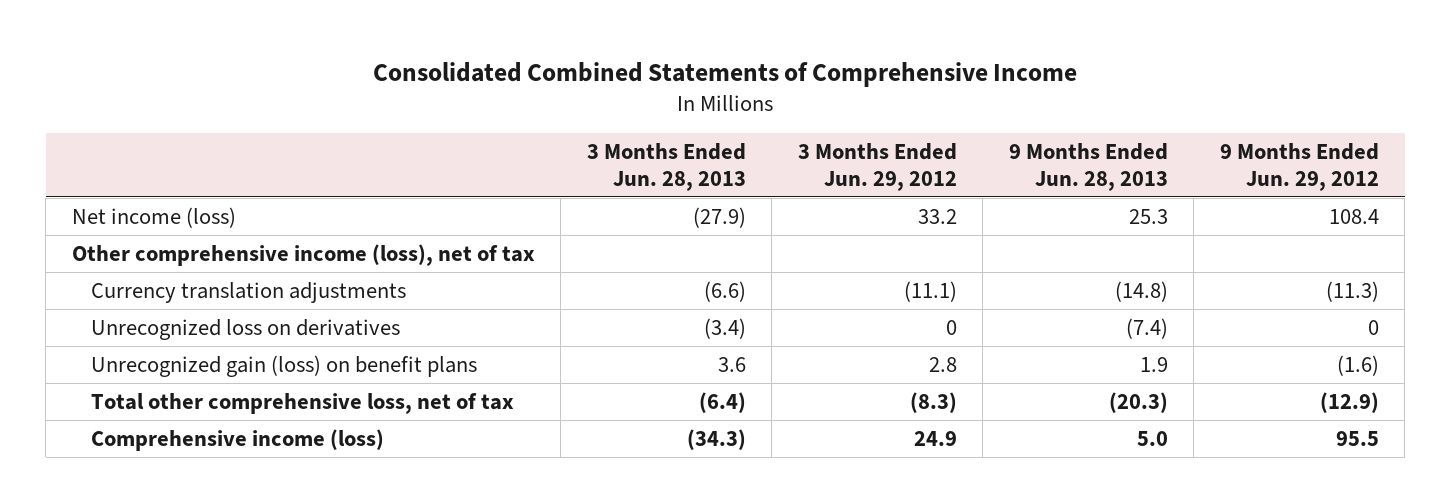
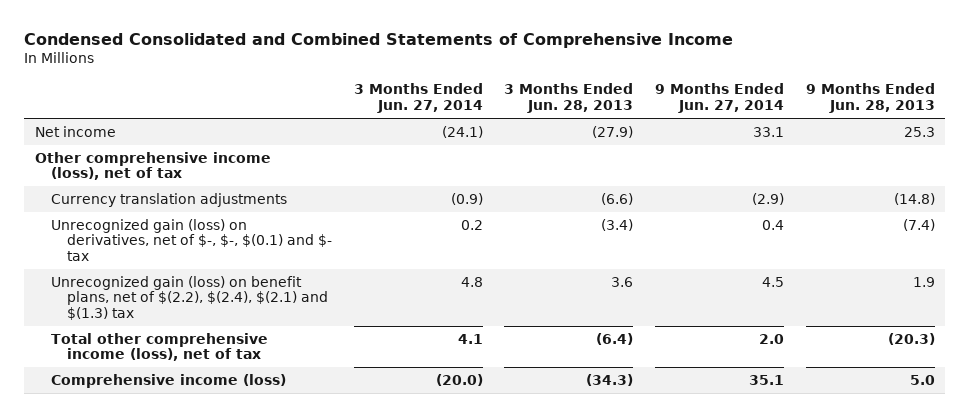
[373,61,1078,87] Consolidated Combined Statements of Comprehensive Income -> [23,32,733,48] Condensed Consolidated and Combined Statements of Comprehensive Income
[797,143,957,191] 3 Months Ended Jun. 29, 2012 -> none
[1219,143,1379,191] 9 Months Ended Jun. 29, 2012 -> none
none -> [353,83,483,114] 3 Months Ended Jun. 27, 2014
none -> [654,83,784,114] 9 Months Ended Jun. 27, 2014
[71,206,236,228] Net income (loss) -> [34,125,116,137] Net income
[91,318,401,340] Unrecognized loss on derivatives -> [50,218,332,262] Unrecognized gain (loss) on derivatives, net of $-, $-, $(0.1) and $- tax
[91,354,478,377] Unrecognized gain (loss) on benefit plans -> [50,275,328,321] Unrecognized gain (loss) on benefit plans, net of $(2.2), $(2.4), $(2.1) and $(1.3) tax
[91,392,515,414] Total other comprehensive loss, net of tax -> [50,332,268,362] Total other comprehensive income (loss), net of tax

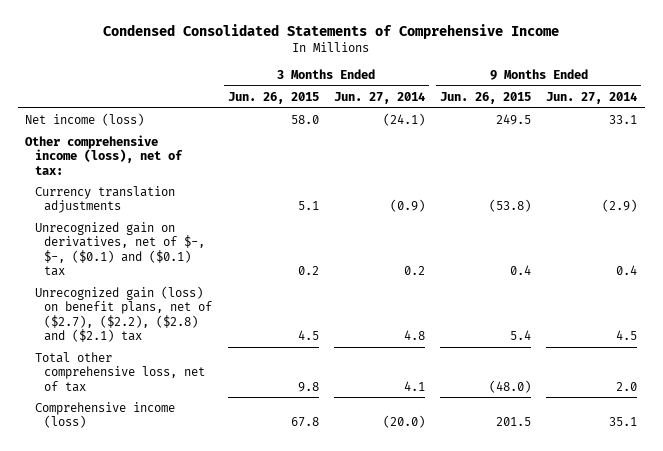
[23,32,733,48] Condensed Consolidated and Combined Statements of Comprehensive Income -> [103,24,560,40] Condensed Consolidated Statements of Comprehensive Income
[504,83,634,114] 3 Months Ended Jun. 28, 2013 -> none
[805,83,935,114] 9 Months Ended Jun. 28, 2013 -> none
none -> [227,92,319,105] Jun. 26, 2015
none -> [440,92,532,105] Jun. 26, 2015
[34,125,116,137] Net income -> [25,113,145,127] Net income (loss)
[34,151,271,181] Other comprehensive income (loss), net of tax -> [25,135,183,175] Other comprehensive income (loss), net of tax:
[50,218,332,262] Unrecognized gain (loss) on derivatives, net of $-, $-, $(0.1) and $- tax -> [34,222,206,276] Unrecognized gain on derivatives, net of $-, $-, ($0.1) and ($0.1) tax
[50,275,328,321] Unrecognized gain (loss) on benefit plans, net of $(2.2), $(2.4), $(2.1) and $(1.3) tax -> [34,286,213,342] Unrecognized gain (loss) on benefit plans, net of ($2.7), ($2.2), ($2.8) and ($2.1) tax
[50,332,268,362] Total other comprehensive income (loss), net of tax -> [34,352,206,392] Total other comprehensive loss, net of tax

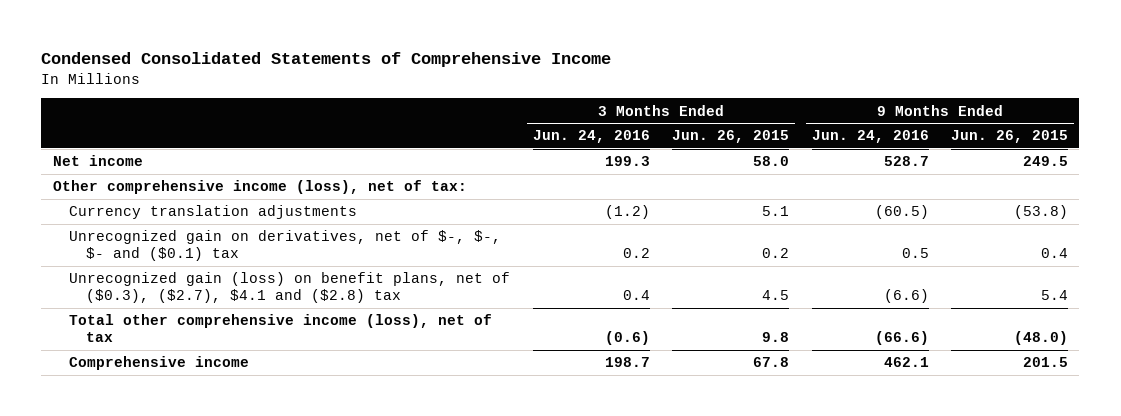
[333,92,425,105] Jun. 27, 2014 -> none
[546,92,638,105] Jun. 27, 2014 -> none
none -> [532,130,650,144] Jun. 24, 2016
none -> [811,130,929,144] Jun. 24, 2016
[25,113,145,127] Net income (loss) -> [52,155,143,167] Net income
[34,222,206,276] Unrecognized gain on derivatives, net of $-, $-, ($0.1) and ($0.1) tax -> [69,230,502,262] Unrecognized gain on derivatives, net of $-, $-, $- and ($0.1) tax
[34,286,213,342] Unrecognized gain (loss) on benefit plans, net of ($2.7), ($2.2), ($2.8) and ($2.1) tax -> [69,272,511,304] Unrecognized gain (loss) on benefit plans, net of ($0.3), ($2.7), $4.1 and ($2.8) tax
[34,352,206,392] Total other comprehensive loss, net of tax -> [69,314,493,343] Total other comprehensive income (loss), net of tax
[34,402,175,429] Comprehensive income (loss) -> [69,356,250,371] Comprehensive income

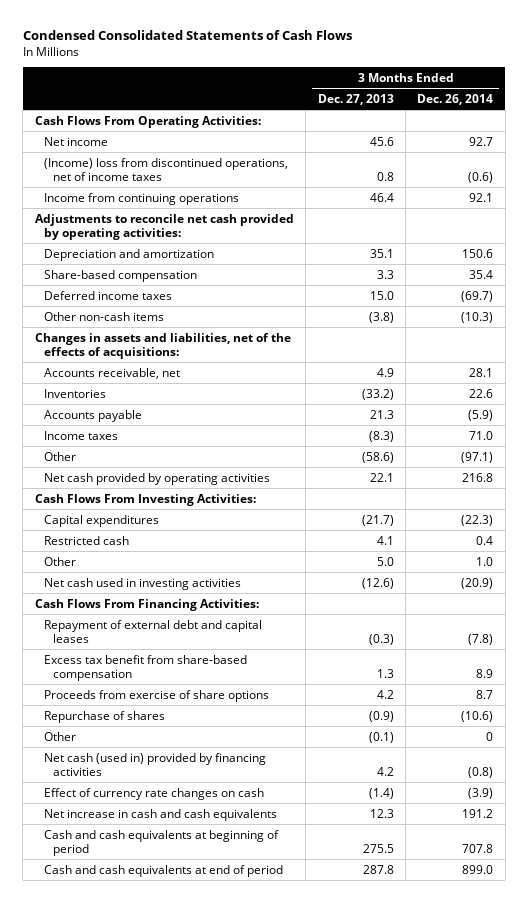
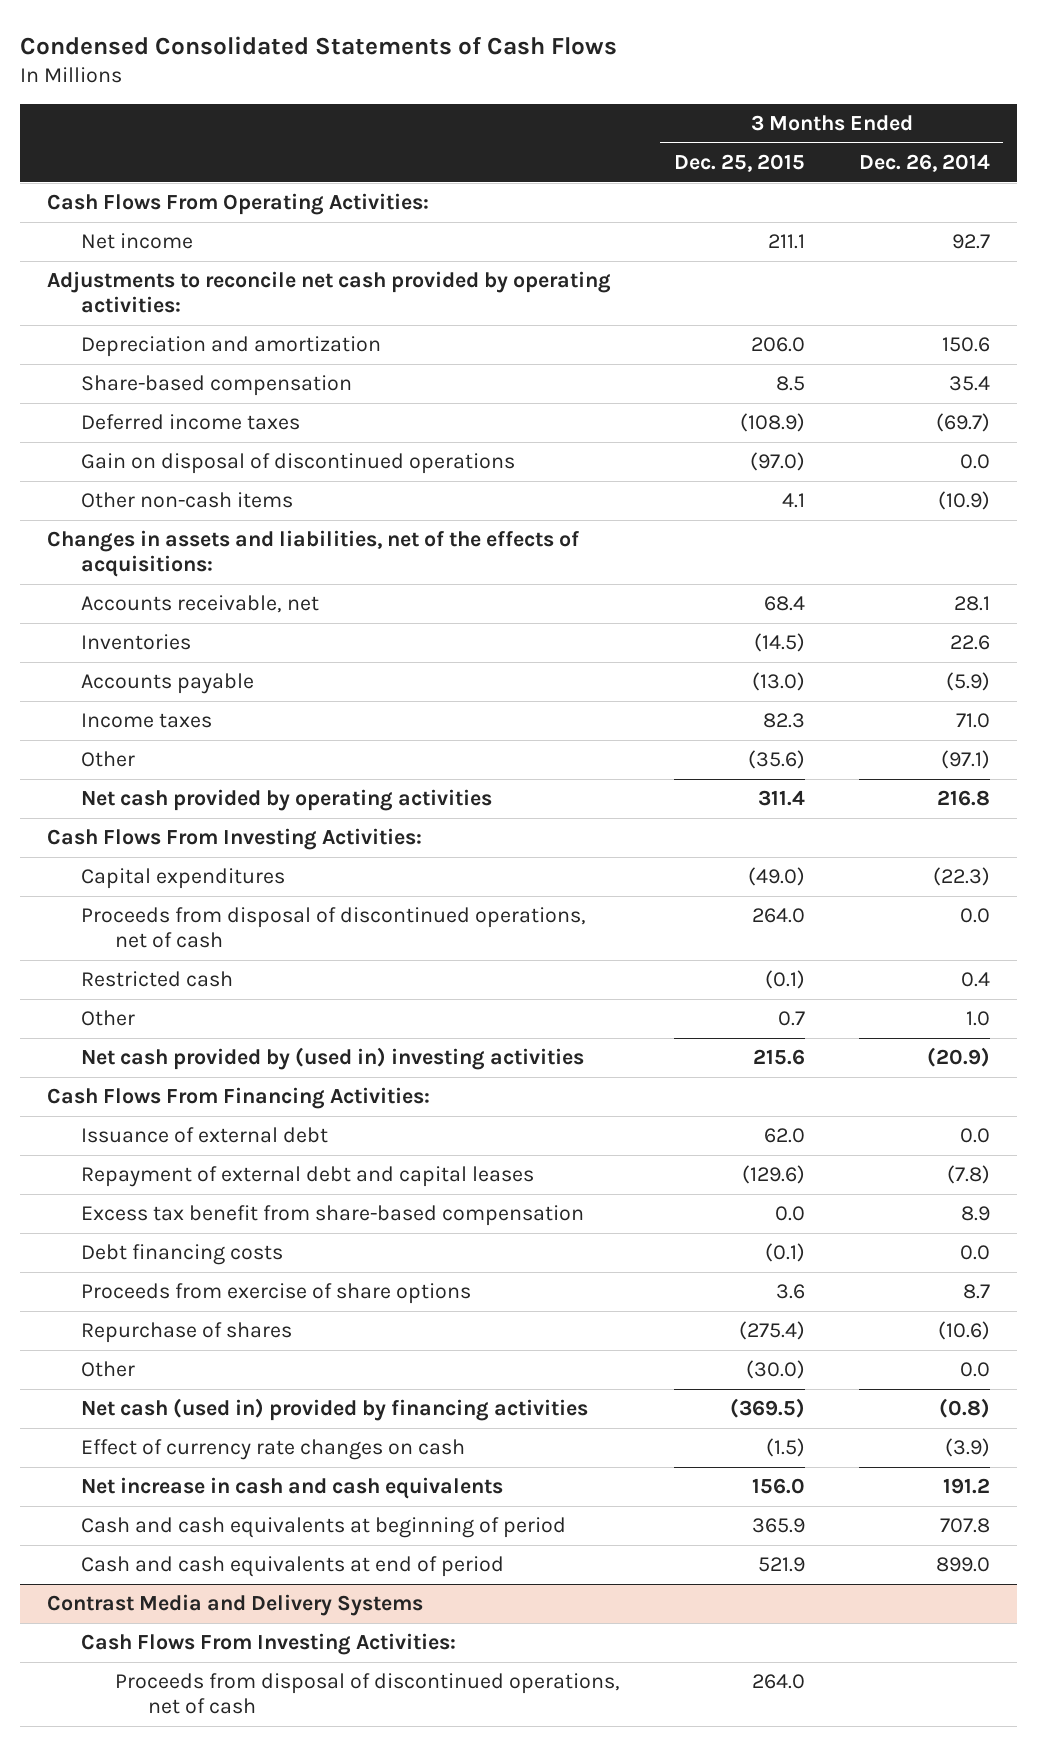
[317,93,394,105] Dec. 27, 2013 -> none
none -> [673,154,805,173] Dec. 25, 2015
[43,157,288,181] (Income) loss from discontinued operations, net of income taxes -> none
[43,192,239,205] Income from continuing operations -> none
none -> [80,453,515,475] Gain on disposal of discontinued operations
[461,311,494,323] (10.3) -> [937,491,990,511] (10.9)
none -> [80,907,586,949] Proceeds from disposal of discontinued operations, net of cash
[43,577,241,590] Net cash used in investing activities -> [80,1047,584,1071] Net cash provided by (used in) investing activities
none -> [80,1127,328,1144] Issuance of external debt
none -> [80,1244,283,1266] Debt financing costs
[486,731,494,741] 0 -> [959,1362,990,1378] 0.0
none -> [47,1594,424,1617] Contrast Media and Delivery Systems
none -> [80,1633,456,1656] Cash Flows From Investing Activities:
none -> [114,1673,620,1715] Proceeds from disposal of discontinued operations, net of cash

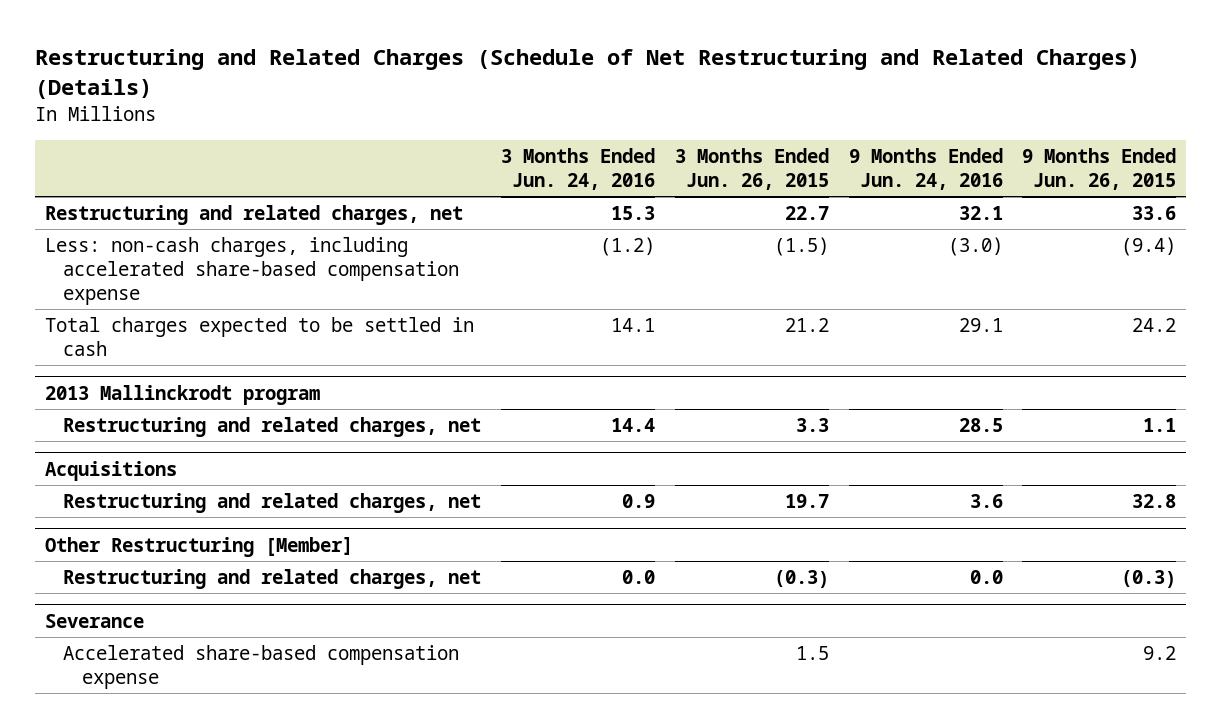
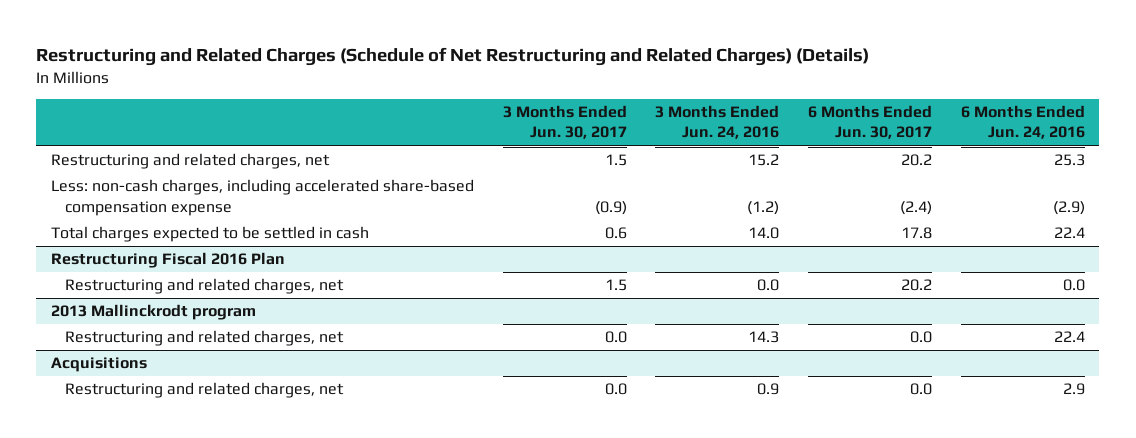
[674,147,829,190] 3 Months Ended Jun. 26, 2015 -> none
[848,147,1003,190] 9 Months Ended Jun. 24, 2016 -> none
[1022,147,1177,190] 9 Months Ended Jun. 26, 2015 -> none
none -> [502,105,627,140] 3 Months Ended Jun. 30, 2017
none -> [808,105,933,140] 6 Months Ended Jun. 30, 2017
none -> [960,105,1085,140] 6 Months Ended Jun. 24, 2016
[611,206,656,221] 15.3 -> [748,154,780,167] 15.2
[611,318,656,333] 14.1 -> [748,227,780,240] 14.0
none -> [50,252,285,269] Restructuring Fiscal 2016 Plan
none -> [65,278,345,295] Restructuring and related charges, net
[611,418,656,433] 14.4 -> [748,331,780,344] 14.3
[44,536,353,557] Other Restructuring [Member] -> none
[63,569,482,590] Restructuring and related charges, net -> none
[44,613,144,628] Severance -> none
[63,645,460,689] Accelerated share-based compensation expense -> none

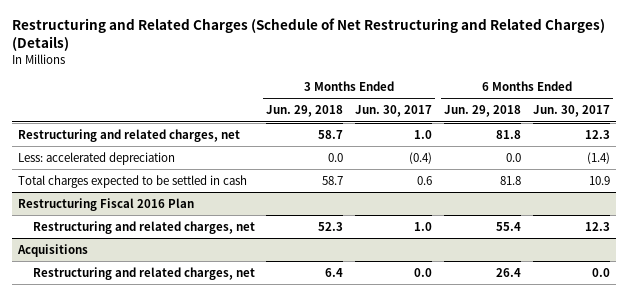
[655,105,780,140] 3 Months Ended Jun. 24, 2016 -> none
[960,105,1085,140] 6 Months Ended Jun. 24, 2016 -> none
none -> [266,105,344,118] Jun. 29, 2018
none -> [444,105,522,118] Jun. 29, 2018
[50,179,474,216] Less: non-cash charges, including accelerated share-based compensation expense -> none
[604,154,627,167] 1.5 -> [414,129,433,139] 1.0
[901,154,933,167] 20.2 -> [585,129,611,139] 12.3
none -> [17,151,175,165] Less: accelerated depreciation
[901,227,933,240] 17.8 -> [589,175,611,185] 10.9
[50,304,256,321] 2013 Mallinckrodt program -> none
[65,330,345,347] Restructuring and related charges, net -> none
[604,279,627,292] 1.5 -> [414,221,433,231] 1.0
[901,279,933,292] 20.2 -> [585,221,611,231] 12.3

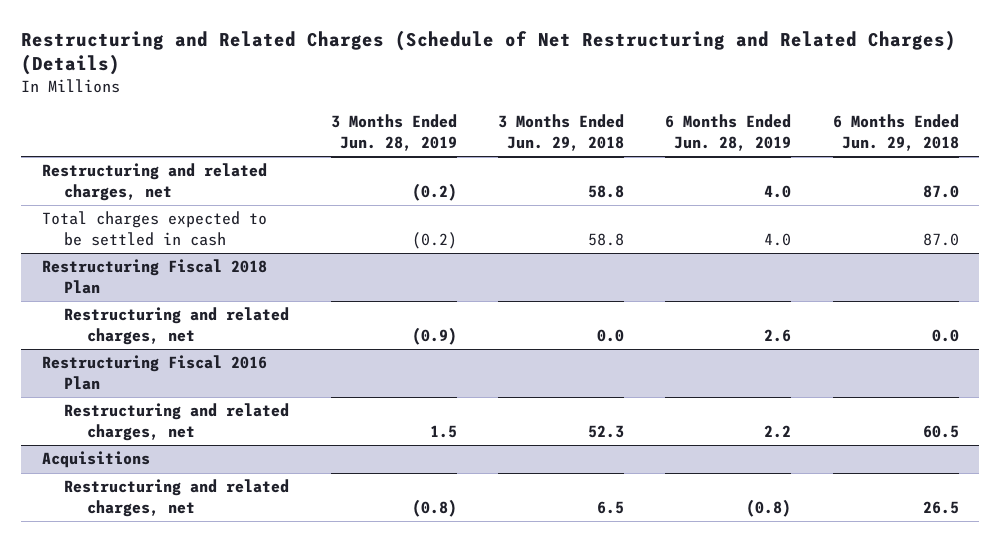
[355,105,433,118] Jun. 30, 2017 -> none
[533,105,611,118] Jun. 30, 2017 -> none
none -> [330,114,457,151] 3 Months Ended Jun. 28, 2019
none -> [665,114,792,151] 6 Months Ended Jun. 28, 2019
[17,151,175,165] Less: accelerated depreciation -> none
[318,129,344,139] 58.7 -> [588,184,625,198] 58.8
[496,129,522,139] 81.8 -> [922,184,959,198] 87.0
[322,175,344,185] 58.7 -> [588,232,625,246] 58.8
[500,175,522,185] 81.8 -> [922,232,959,246] 87.0
none -> [41,259,267,294] Restructuring Fiscal 2018 Plan
none -> [64,307,290,345] Restructuring and related charges, net
[496,221,522,231] 55.4 -> [922,424,959,438] 60.5
[325,267,344,277] 6.4 -> [597,500,625,514] 6.5
[496,267,522,277] 26.4 -> [922,500,959,514] 26.5

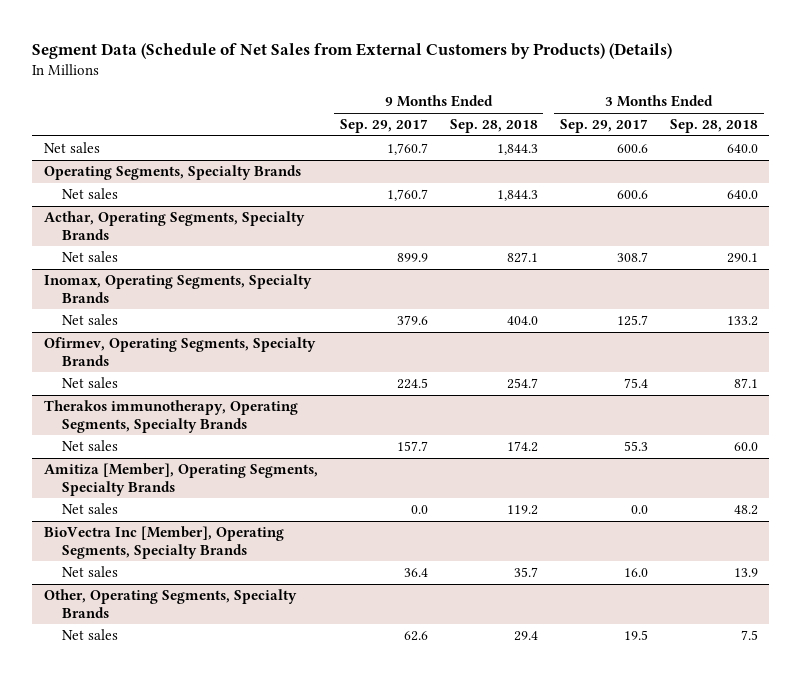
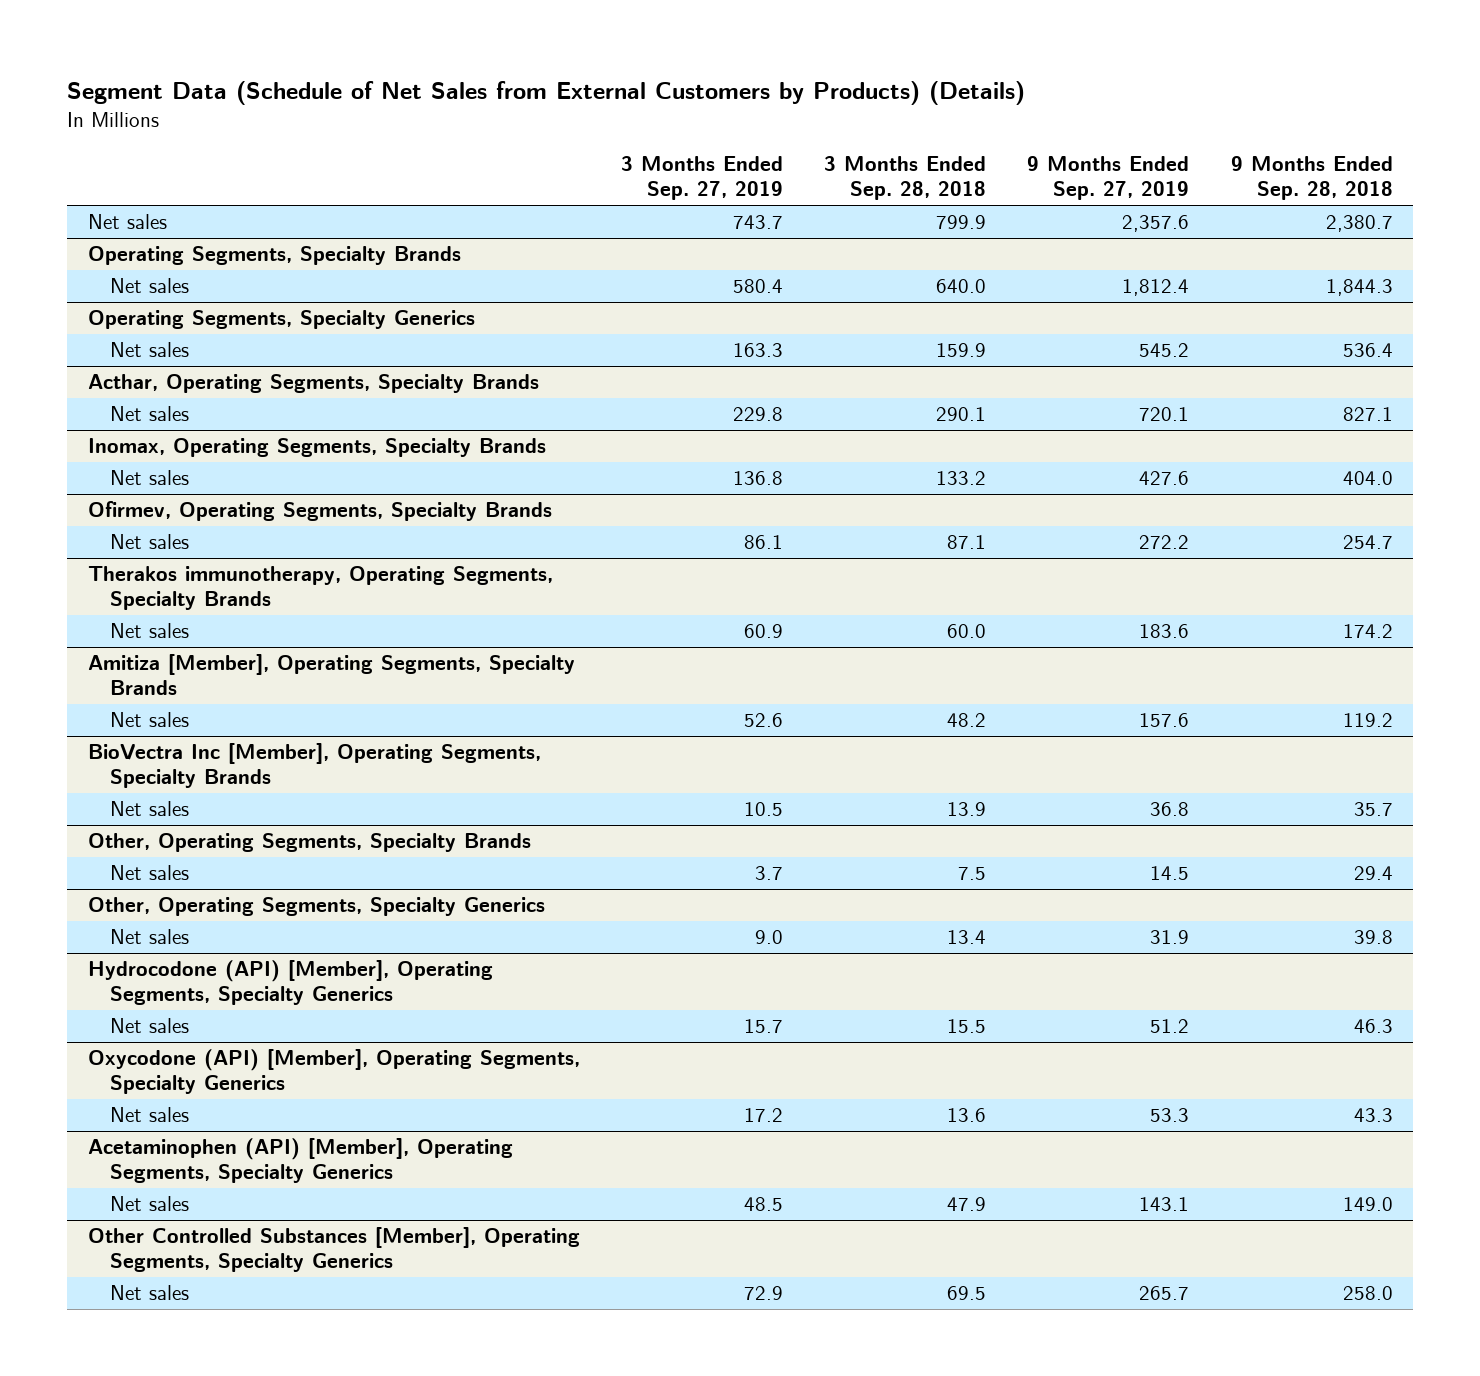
[339,119,428,134] Sep. 29, 2017 -> none
[560,119,649,134] Sep. 29, 2017 -> none
none -> [620,156,783,201] 3 Months Ended Sep. 27, 2019
none -> [1027,156,1190,201] 9 Months Ended Sep. 27, 2019
[496,144,538,156] 1,844.3 -> [1325,215,1393,233] 2,380.7
[727,144,759,154] 640.0 -> [936,215,987,230] 799.9
none -> [87,310,475,330] Operating Segments, Specialty Generics
none -> [109,342,189,358] Net sales
none -> [87,897,545,917] Other, Operating Segments, Specialty Generics
none -> [109,929,189,945] Net sales
none -> [87,960,493,1006] Hydrocodone (API) [Member], Operating Segments, Specialty Generics
none -> [109,1018,189,1034] Net sales
none -> [87,1049,580,1095] Oxycodone (API) [Member], Operating Segments, Specialty Generics
none -> [109,1107,189,1123] Net sales
none -> [87,1138,513,1184] Acetaminophen (API) [Member], Operating Segments, Specialty Generics
none -> [109,1196,189,1212] Net sales
none -> [87,1227,580,1273] Other Controlled Substances [Member], Operating Segments, Specialty Generics
none -> [109,1285,189,1301] Net sales

